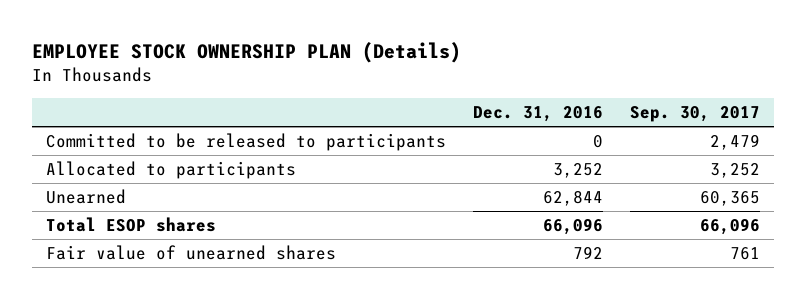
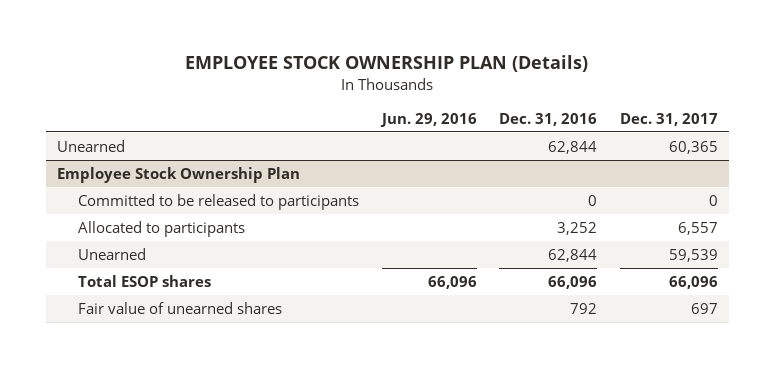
[630,105,761,122] Sep. 30, 2017 -> none
none -> [379,112,477,127] Jun. 29, 2016
none -> [619,112,718,126] Dec. 31, 2017
none -> [56,139,125,152] Unearned
none -> [56,166,300,183] Employee Stock Ownership Plan

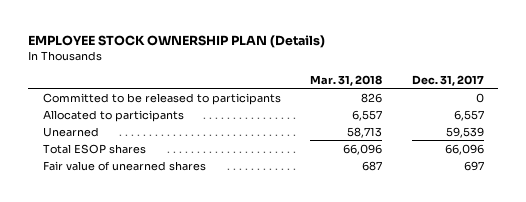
[379,112,477,127] Jun. 29, 2016 -> none
[499,112,598,126] Dec. 31, 2016 -> none
none -> [310,74,383,86] Mar. 31, 2018
[56,139,125,152] Unearned -> none
[56,166,300,183] Employee Stock Ownership Plan -> none

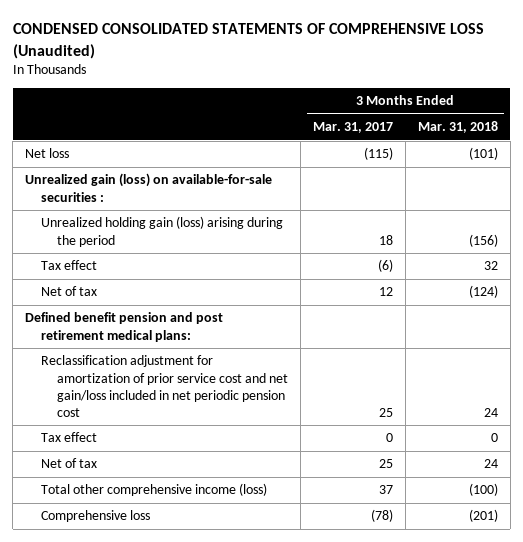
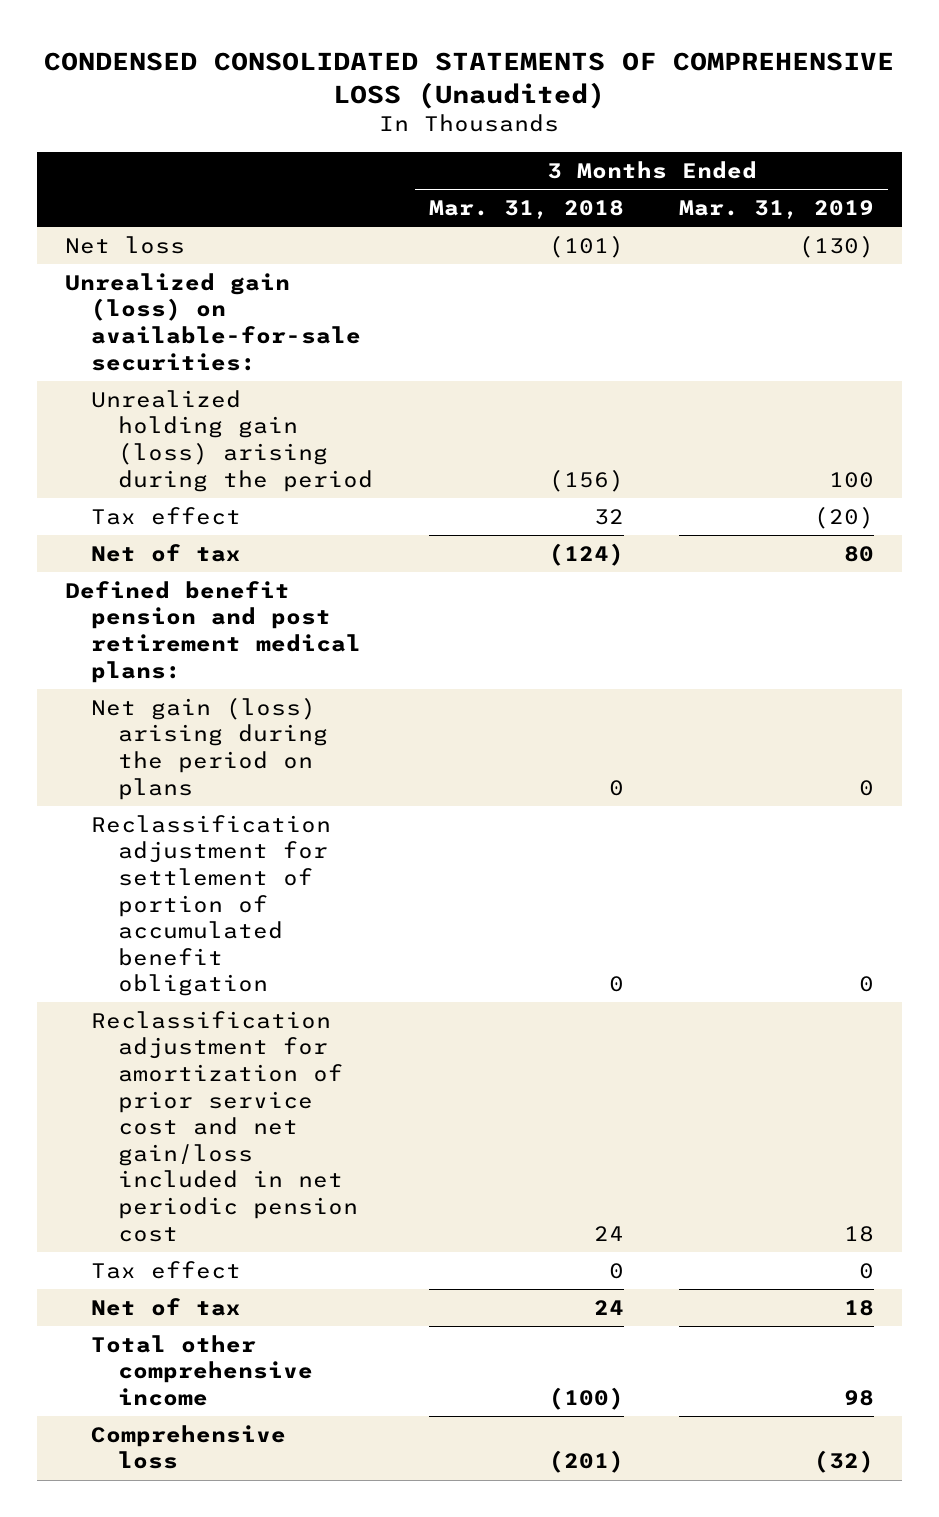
[312,122,393,134] Mar. 31, 2017 -> none
none -> [679,200,875,220] Mar. 31, 2019
[25,173,273,202] Unrealized gain (loss) on available-for-sale securities : -> [64,272,362,371] Unrealized gain (loss) on available-for-sale securities:
none -> [91,696,329,800] Net gain (loss) arising during the period on plans
none -> [91,814,332,997] Reclassification adjustment for settlement of portion of accumulated benefit obligation
[41,483,268,497] Total other comprehensive income (loss) -> [91,1334,314,1407] Total other comprehensive income

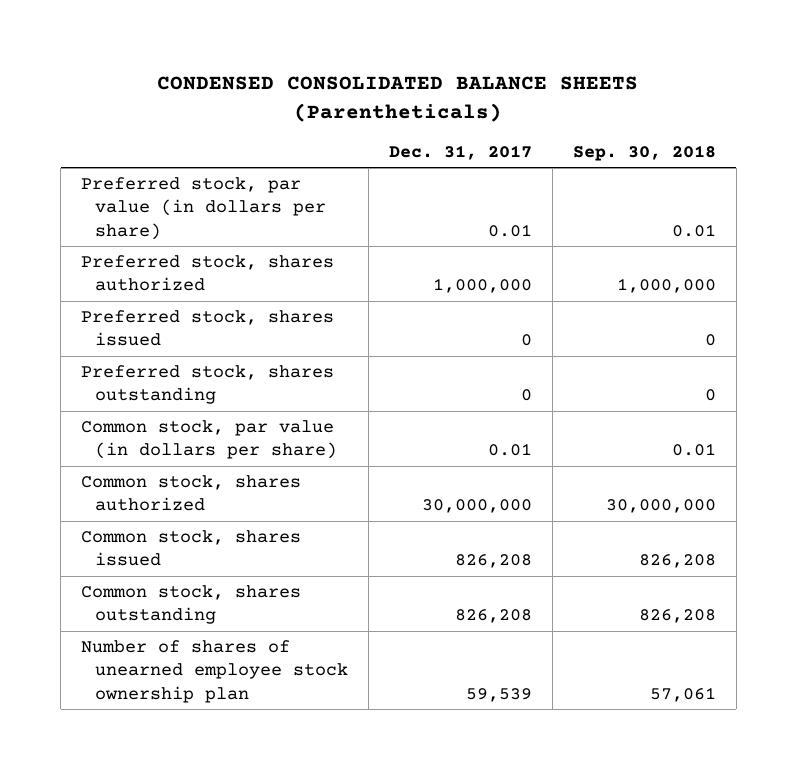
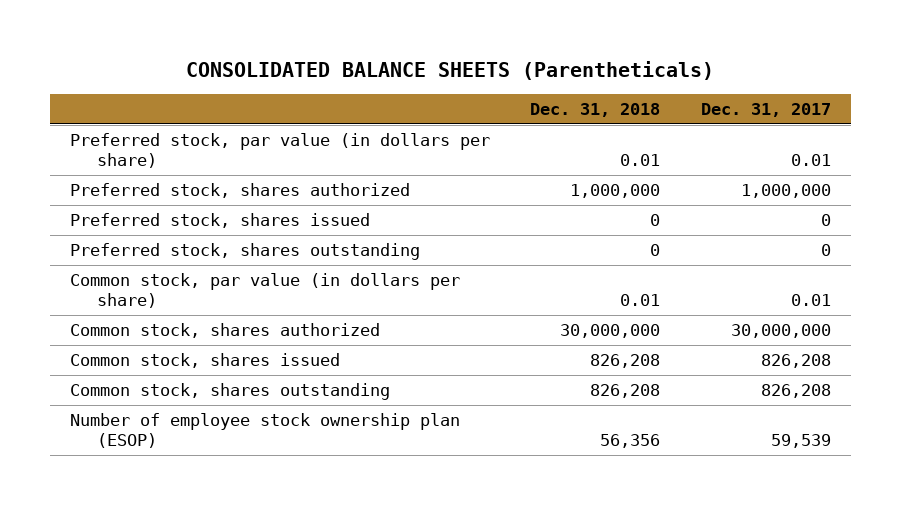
[157,76,639,122] CONDENSED CONSOLIDATED BALANCE SHEETS (Parentheticals) -> [186,60,715,80] CONSOLIDATED BALANCE SHEETS (Parentheticals)
[572,144,716,161] Sep. 30, 2018 -> none
none -> [530,103,661,118] Dec. 31, 2018
[80,639,349,704] Number of shares of unearned employee stock ownership plan -> [70,413,461,449] Number of employee stock ownership plan (ESOP)

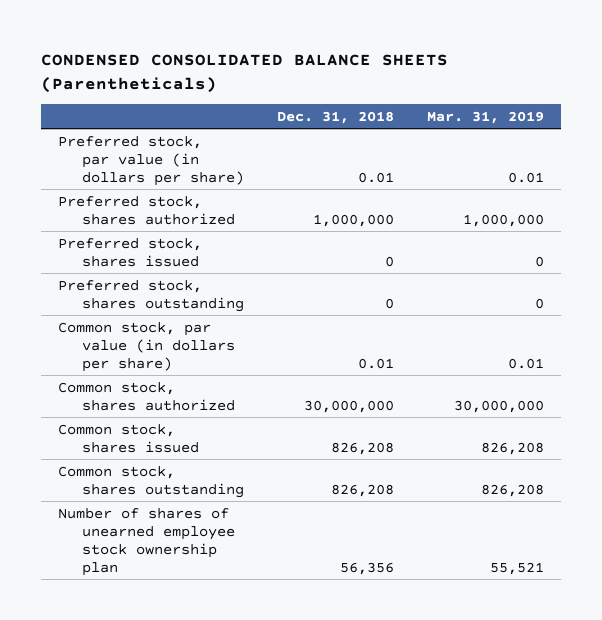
[186,60,715,80] CONSOLIDATED BALANCE SHEETS (Parentheticals) -> [41,54,449,93] CONDENSED CONSOLIDATED BALANCE SHEETS (Parentheticals)
[700,103,831,118] Dec. 31, 2017 -> none
none -> [427,110,545,124] Mar. 31, 2019
[70,413,461,449] Number of employee stock ownership plan (ESOP) -> [57,507,236,576] Number of shares of unearned employee stock ownership plan

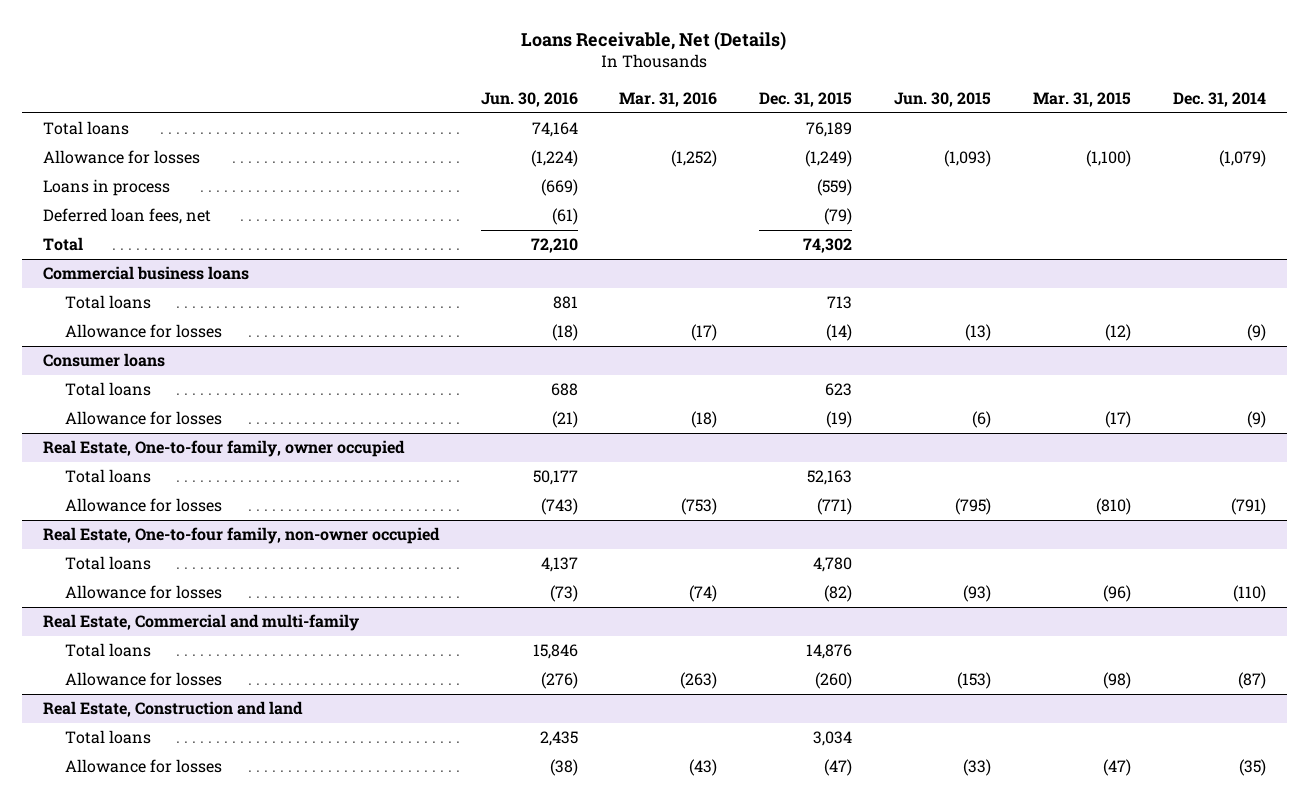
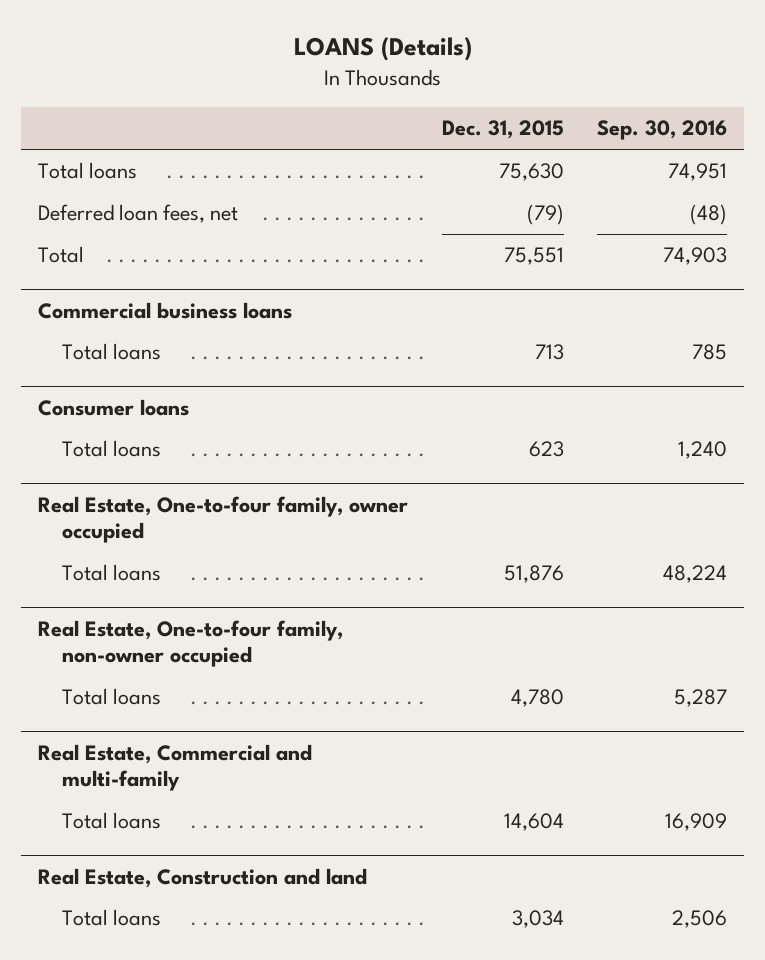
[521,31,787,51] Loans Receivable, Net (Details) -> [293,37,472,62] LOANS (Details)
[480,91,578,107] Jun. 30, 2016 -> none
[619,91,718,107] Mar. 31, 2016 -> none
[894,91,992,107] Jun. 30, 2015 -> none
[1033,91,1132,107] Mar. 31, 2015 -> none
[1173,91,1267,107] Dec. 31, 2014 -> none
none -> [597,120,728,141] Sep. 30, 2016
[42,150,200,165] Allowance for losses -> none
[42,179,170,197] Loans in process -> none
[806,122,853,138] 76,189 -> [498,163,564,182] 75,630
[803,238,853,254] 74,302 -> [503,247,564,266] 75,551
[64,324,222,339] Allowance for losses -> none
[64,411,222,426] Allowance for losses -> none
[64,498,222,513] Allowance for losses -> none
[807,470,853,486] 52,163 -> [503,565,564,584] 51,876
[64,585,222,600] Allowance for losses -> none
[64,672,222,687] Allowance for losses -> none
[806,644,853,660] 14,876 -> [503,813,564,832] 14,604
[64,759,222,774] Allowance for losses -> none

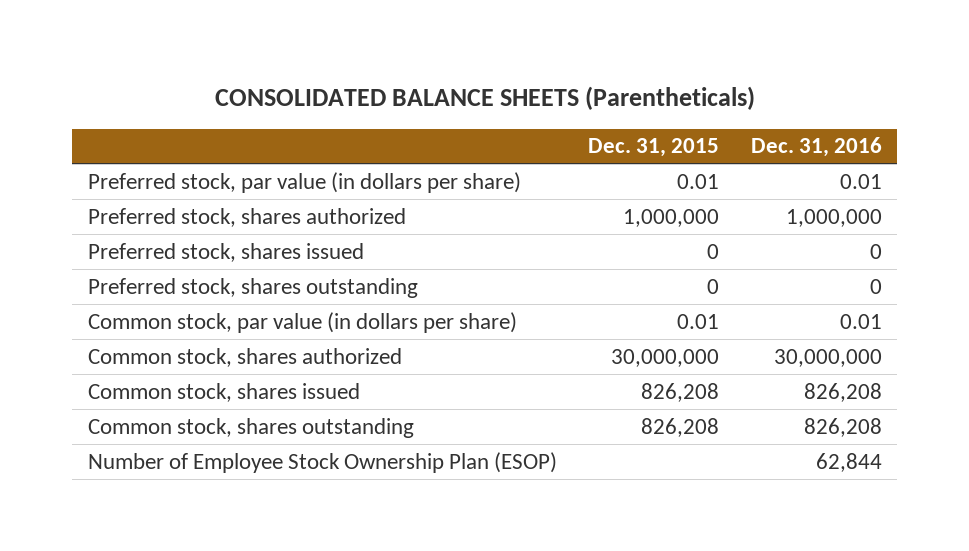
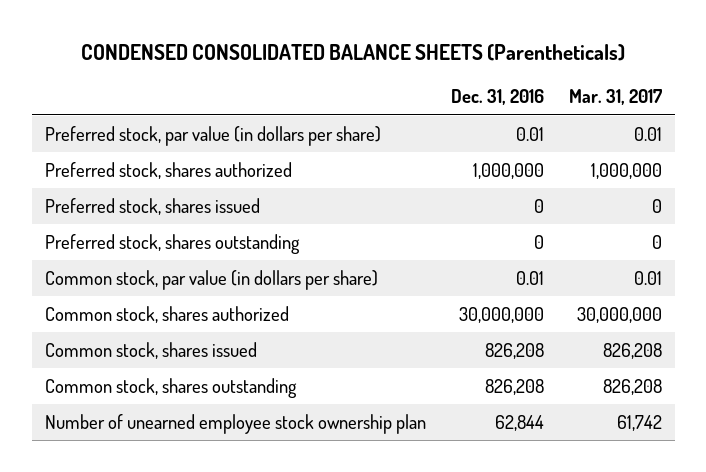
[214,86,755,111] CONSOLIDATED BALANCE SHEETS (Parentheticals) -> [81,44,626,62] CONDENSED CONSOLIDATED BALANCE SHEETS (Parentheticals)
[588,138,720,158] Dec. 31, 2015 -> none
none -> [568,89,662,106] Mar. 31, 2017
[87,451,557,473] Number of Employee Stock Ownership Plan (ESOP) -> [44,413,426,434] Number of unearned employee stock ownership plan

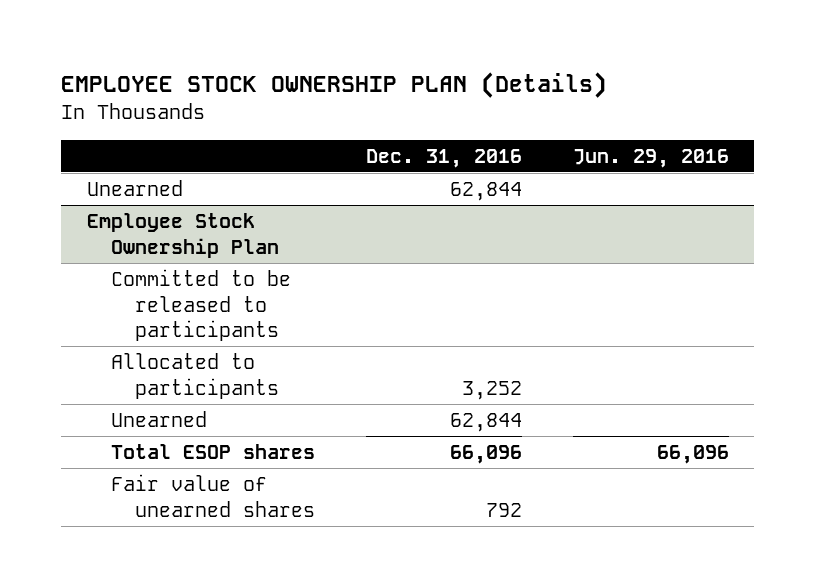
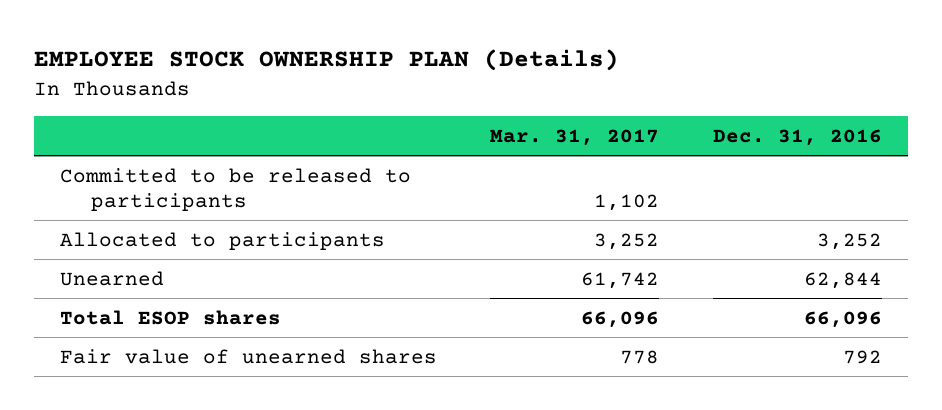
[572,148,729,168] Jun. 29, 2016 -> none
none -> [490,128,660,146] Mar. 31, 2017
[86,180,183,197] Unearned -> none
[86,213,279,258] Employee Stock Ownership Plan -> none

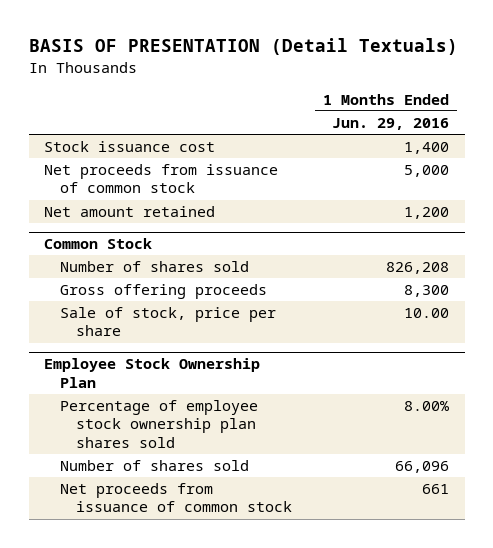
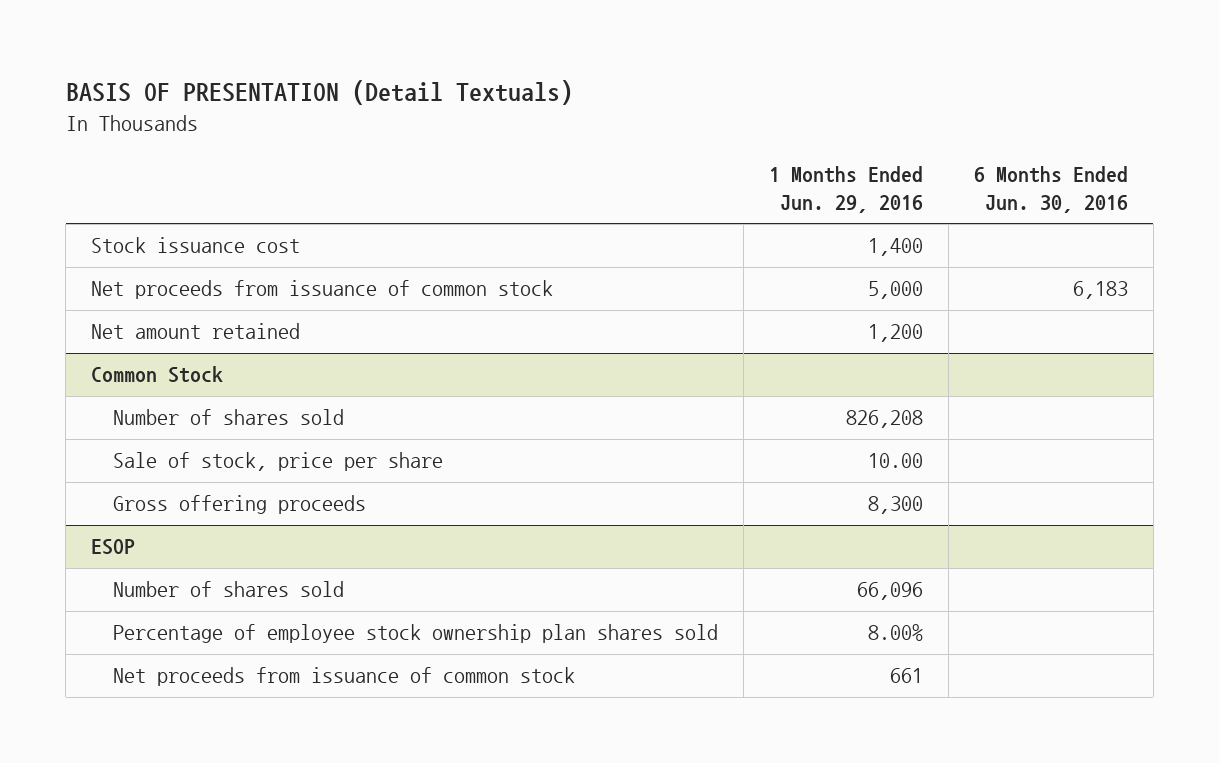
none -> [973,165,1128,214] 6 Months Ended Jun. 30, 2016
[60,399,259,448] Percentage of employee stock ownership plan shares sold -> none
[60,283,268,299] Gross offering proceeds -> [112,495,366,515] Gross offering proceeds
[44,358,261,388] Employee Stock Ownership Plan -> [91,539,136,556] ESOP
none -> [112,624,718,644] Percentage of employee stock ownership plan shares sold

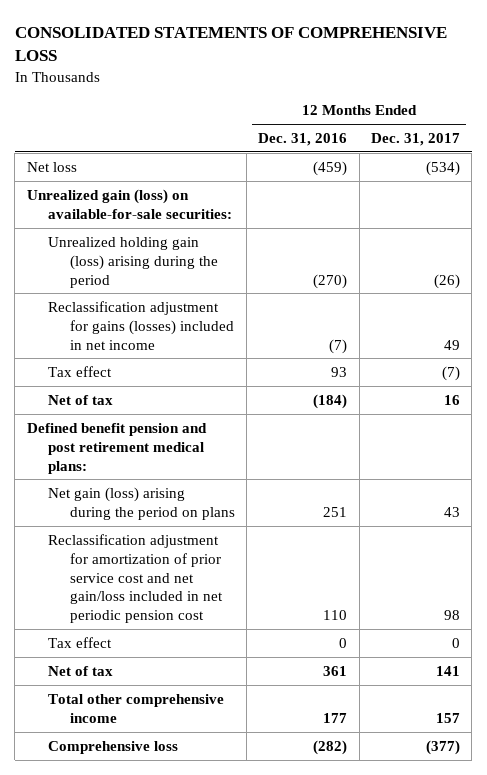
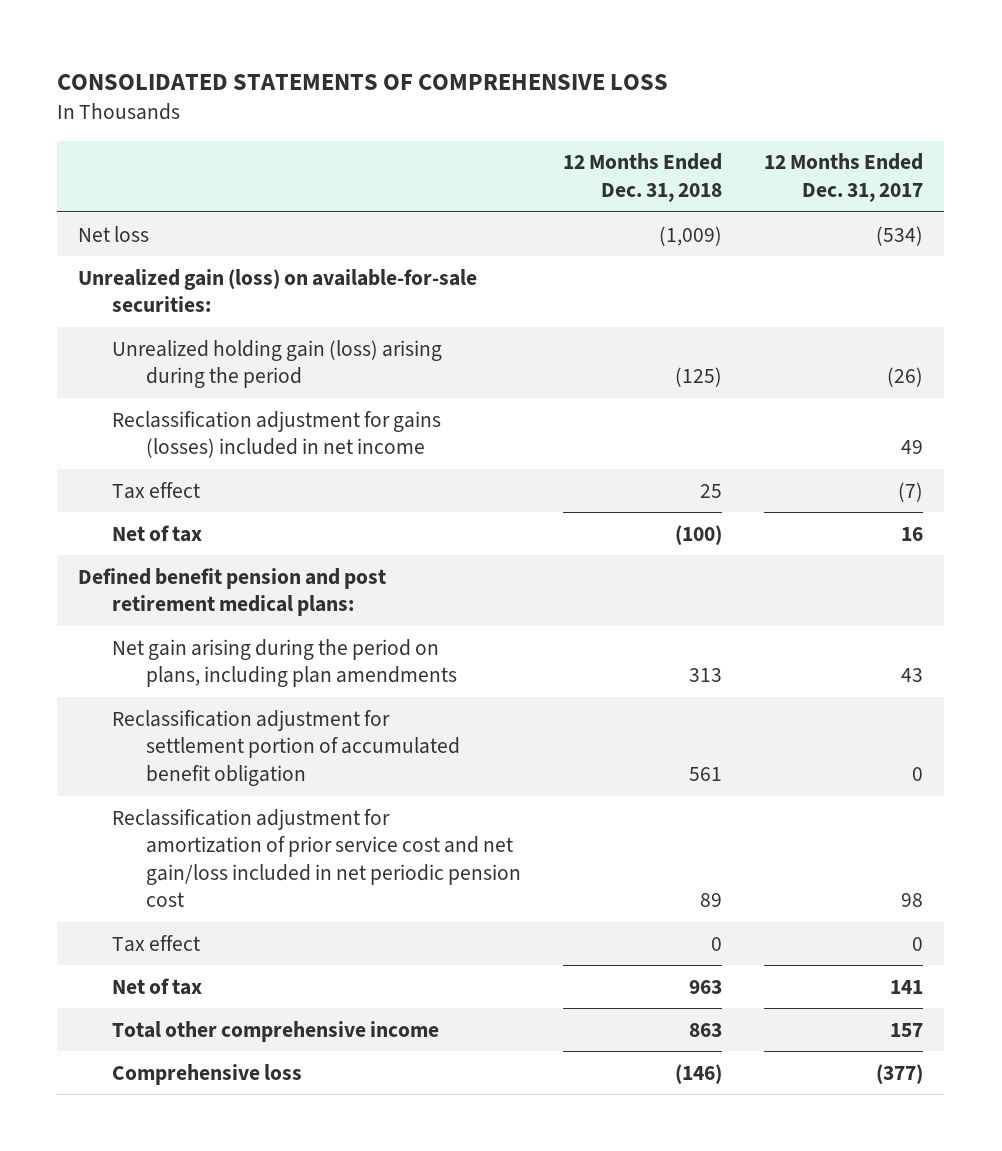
[258,132,348,146] Dec. 31, 2016 -> none
none -> [563,153,723,202] 12 Months Ended Dec. 31, 2018
[48,486,235,520] Net gain (loss) arising during the period on plans -> [112,638,458,688] Net gain arising during the period on plans, including plan amendments
none -> [112,709,461,786] Reclassification adjustment for settlement portion of accumulated benefit obligation

